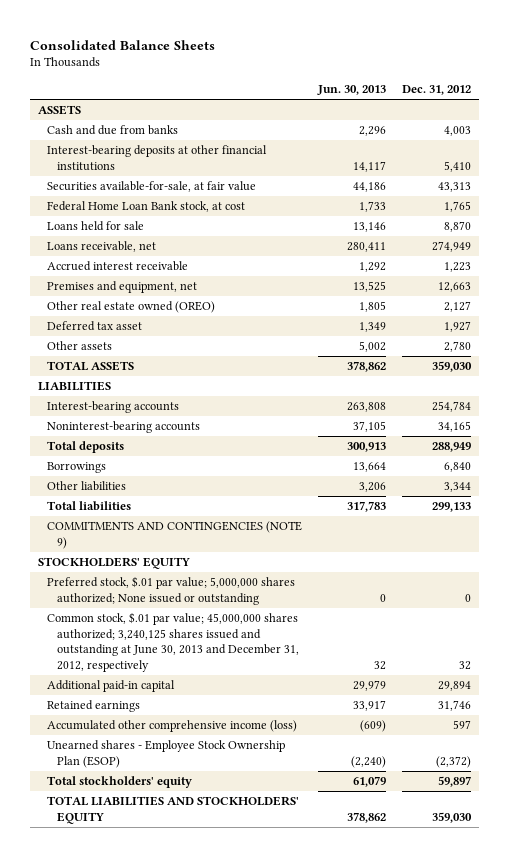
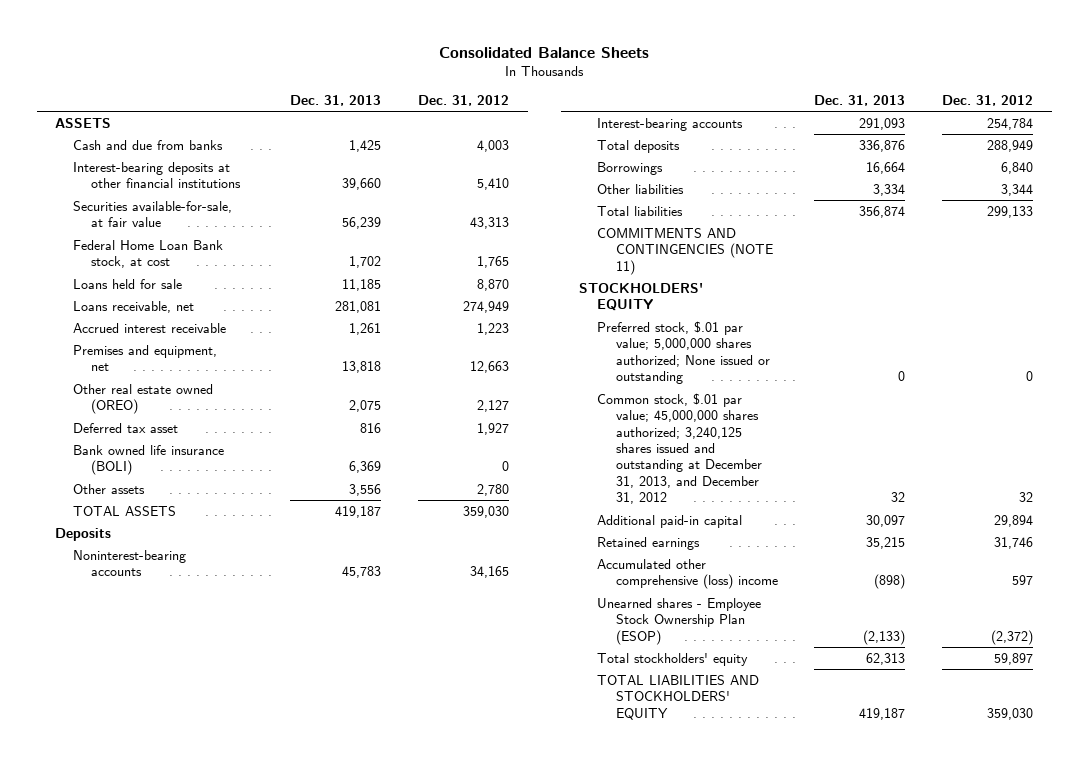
[317,84,387,95] Jun. 30, 2013 -> none
none -> [290,94,382,106] Dec. 31, 2013
none -> [73,444,225,476] Bank owned life insurance (BOLI)
[38,381,112,392] LIABILITIES -> none
none -> [55,527,112,541] Deposits
[47,401,180,414] Interest-bearing accounts -> [597,117,744,131] Interest-bearing accounts
[47,521,303,549] COMMITMENTS AND CONTINGENCIES (NOTE 9) -> [597,227,773,275] COMMITMENTS AND CONTINGENCIES (NOTE 11)
[47,612,299,672] Common stock, $.01 par value; 45,000,000 shares authorized; 3,240,125 shares issued and outstanding at June 30, 2013 and December 31, 2012, respectively -> [597,392,762,505] Common stock, $.01 par value; 45,000,000 shares authorized; 3,240,125 shares issued and outstanding at December 31, 2013, and December 31, 2012
[47,720,298,733] Accumulated other comprehensive income (loss) -> [597,558,778,590] Accumulated other comprehensive (loss) income

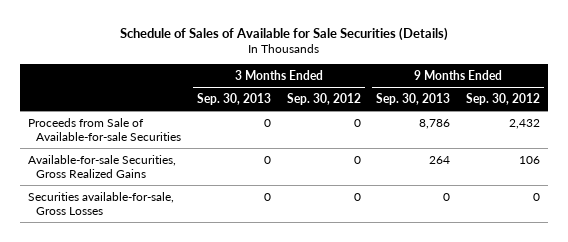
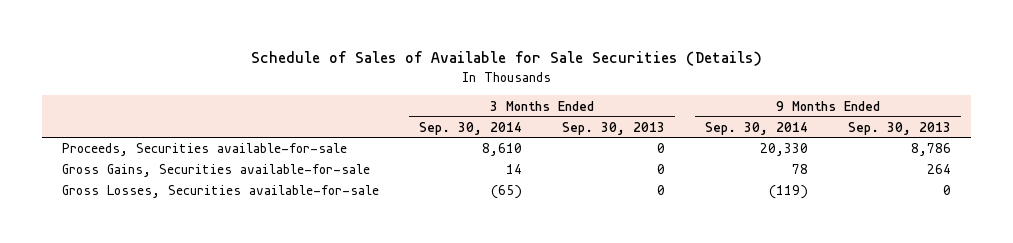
[286,92,361,105] Sep. 30, 2012 -> none
[465,92,540,105] Sep. 30, 2012 -> none
none -> [419,121,523,135] Sep. 30, 2014
none -> [705,121,809,135] Sep. 30, 2014
[27,117,182,141] Proceeds from Sale of Available-for-sale Securities -> [62,143,348,157] Proceeds, Securities available-for-sale
[27,154,176,178] Available-for-sale Securities, Gross Realized Gains -> [62,164,371,178] Gross Gains, Securities available-for-sale
[27,191,174,215] Securities available-for-sale, Gross Losses -> [62,185,380,199] Gross Losses, Securities available-for-sale

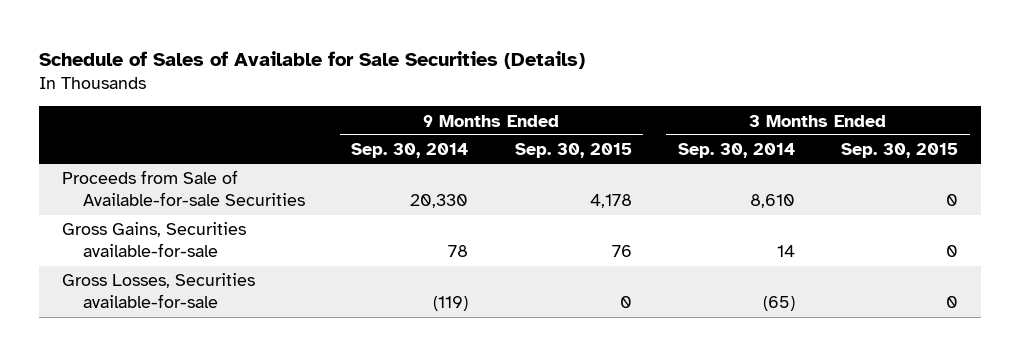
[562,121,666,135] Sep. 30, 2013 -> none
[847,121,951,135] Sep. 30, 2013 -> none
none -> [514,143,632,159] Sep. 30, 2015
none -> [841,143,959,159] Sep. 30, 2015
[62,143,348,157] Proceeds, Securities available-for-sale -> [62,170,306,207] Proceeds from Sale of Available-for-sale Securities

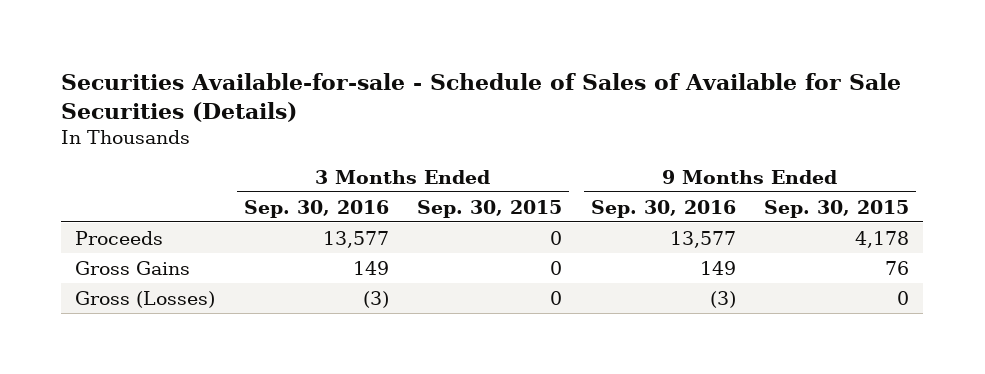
[38,50,585,69] Schedule of Sales of Available for Sale Securities (Details) -> [61,72,902,122] Securities Available-for-sale - Schedule of Sales of Available for Sale Securities (Details)
[351,143,469,159] Sep. 30, 2014 -> none
[677,143,795,159] Sep. 30, 2014 -> none
none -> [243,199,389,218] Sep. 30, 2016
none -> [590,199,736,218] Sep. 30, 2016
[62,170,306,207] Proceeds from Sale of Available-for-sale Securities -> [75,230,164,245] Proceeds
[62,222,247,258] Gross Gains, Securities available-for-sale -> [75,260,191,275] Gross Gains
[62,273,256,309] Gross Losses, Securities available-for-sale -> [75,290,216,308] Gross (Losses)

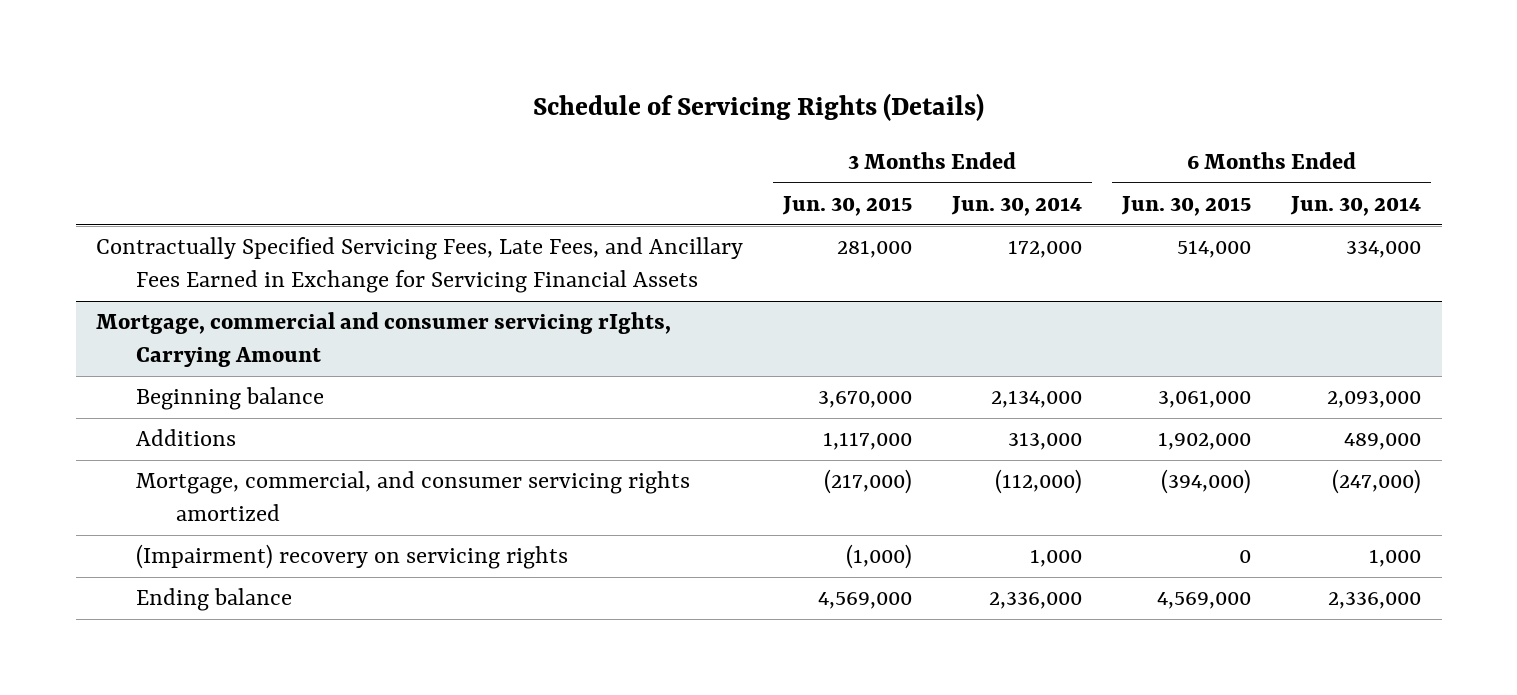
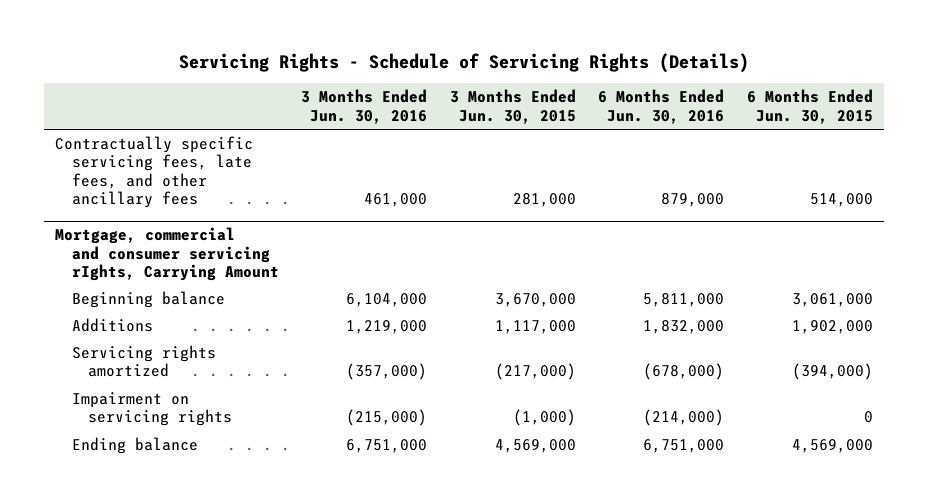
[532,93,984,122] Schedule of Servicing Rights (Details) -> [178,52,749,73] Servicing Rights - Schedule of Servicing Rights (Details)
[951,196,1083,217] Jun. 30, 2014 -> none
[1290,196,1422,217] Jun. 30, 2014 -> none
none -> [301,89,428,124] 3 Months Ended Jun. 30, 2016
none -> [598,89,725,124] 6 Months Ended Jun. 30, 2016
[95,237,743,294] Contractually Specified Servicing Fees, Late Fees, and Ancillary Fees Earned in Exchange for Servicing Financial Assets -> [54,136,253,208] Contractually specific servicing fees, late fees, and other ancillary fees
[135,471,690,522] Mortgage, commercial, and consumer servicing rights amortized -> [71,345,216,378] Servicing rights amortized
[135,544,568,570] (Impairment) recovery on servicing rights -> [71,392,233,427] Impairment on servicing rights

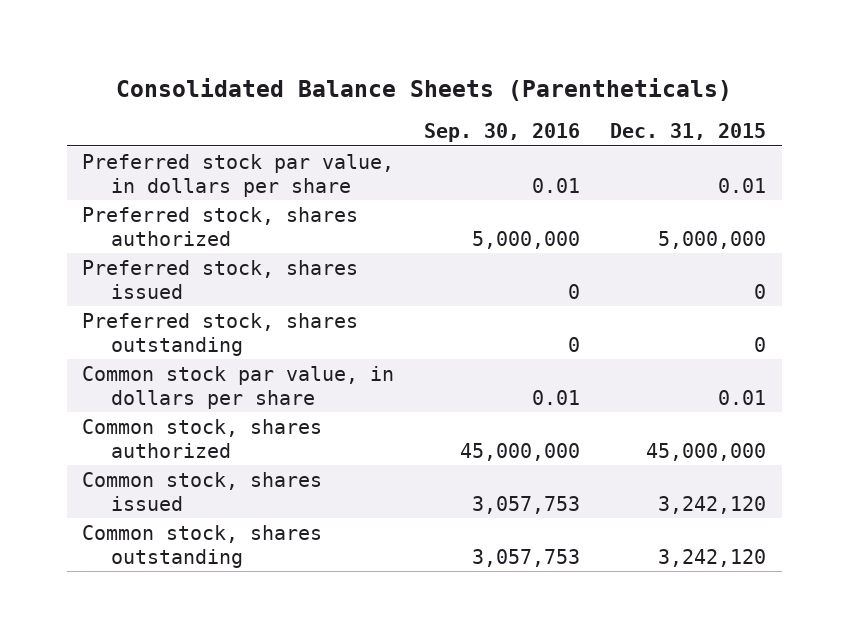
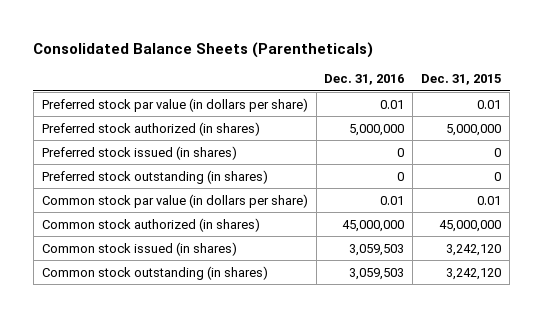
[424,123,581,143] Sep. 30, 2016 -> none
none -> [324,74,405,86] Dec. 31, 2016
[81,153,394,197] Preferred stock par value, in dollars per share -> [41,97,308,112] Preferred stock par value (in dollars per share)
[81,206,358,246] Preferred stock, shares authorized -> [41,121,260,136] Preferred stock authorized (in shares)
[81,259,358,299] Preferred stock, shares issued -> [41,145,237,160] Preferred stock issued (in shares)
[81,312,358,356] Preferred stock, shares outstanding -> [41,169,268,184] Preferred stock outstanding (in shares)
[81,365,394,409] Common stock par value, in dollars per share -> [41,193,308,208] Common stock par value (in dollars per share)
[81,418,322,458] Common stock, shares authorized -> [41,217,260,232] Common stock authorized (in shares)
[81,471,322,511] Common stock, shares issued -> [41,241,237,256] Common stock issued (in shares)
[81,524,322,568] Common stock, shares outstanding -> [41,265,268,280] Common stock outstanding (in shares)

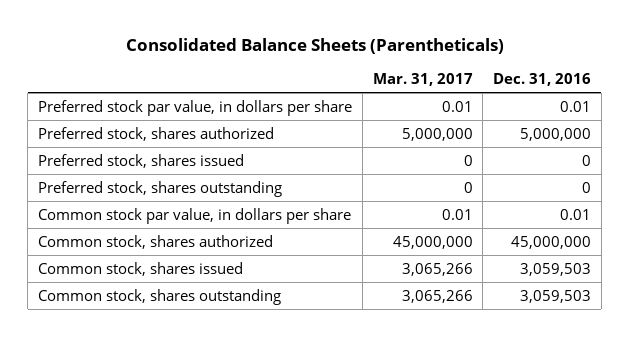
[421,74,502,86] Dec. 31, 2015 -> none
none -> [372,73,473,87] Mar. 31, 2017
[41,97,308,112] Preferred stock par value (in dollars per share) -> [38,99,353,116] Preferred stock par value, in dollars per share
[41,121,260,136] Preferred stock authorized (in shares) -> [38,126,275,141] Preferred stock, shares authorized
[41,145,237,160] Preferred stock issued (in shares) -> [38,153,245,168] Preferred stock, shares issued
[41,169,268,184] Preferred stock outstanding (in shares) -> [38,180,283,197] Preferred stock, shares outstanding
[41,193,308,208] Common stock par value (in dollars per share) -> [38,207,352,224] Common stock par value, in dollars per share
[41,217,260,232] Common stock authorized (in shares) -> [38,234,274,249] Common stock, shares authorized
[41,241,237,256] Common stock issued (in shares) -> [38,261,244,276] Common stock, shares issued
[41,265,268,280] Common stock outstanding (in shares) -> [38,288,282,305] Common stock, shares outstanding

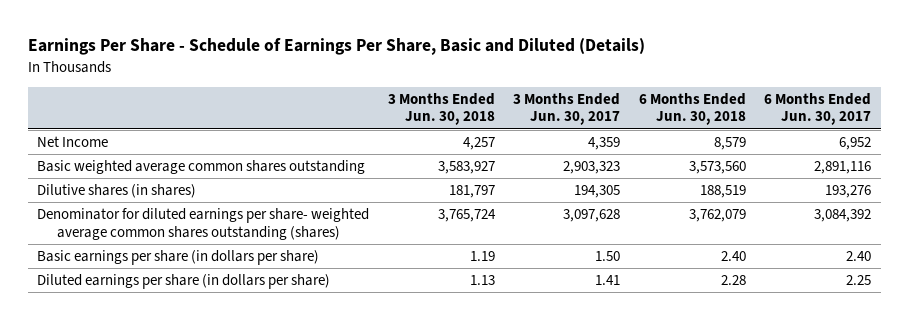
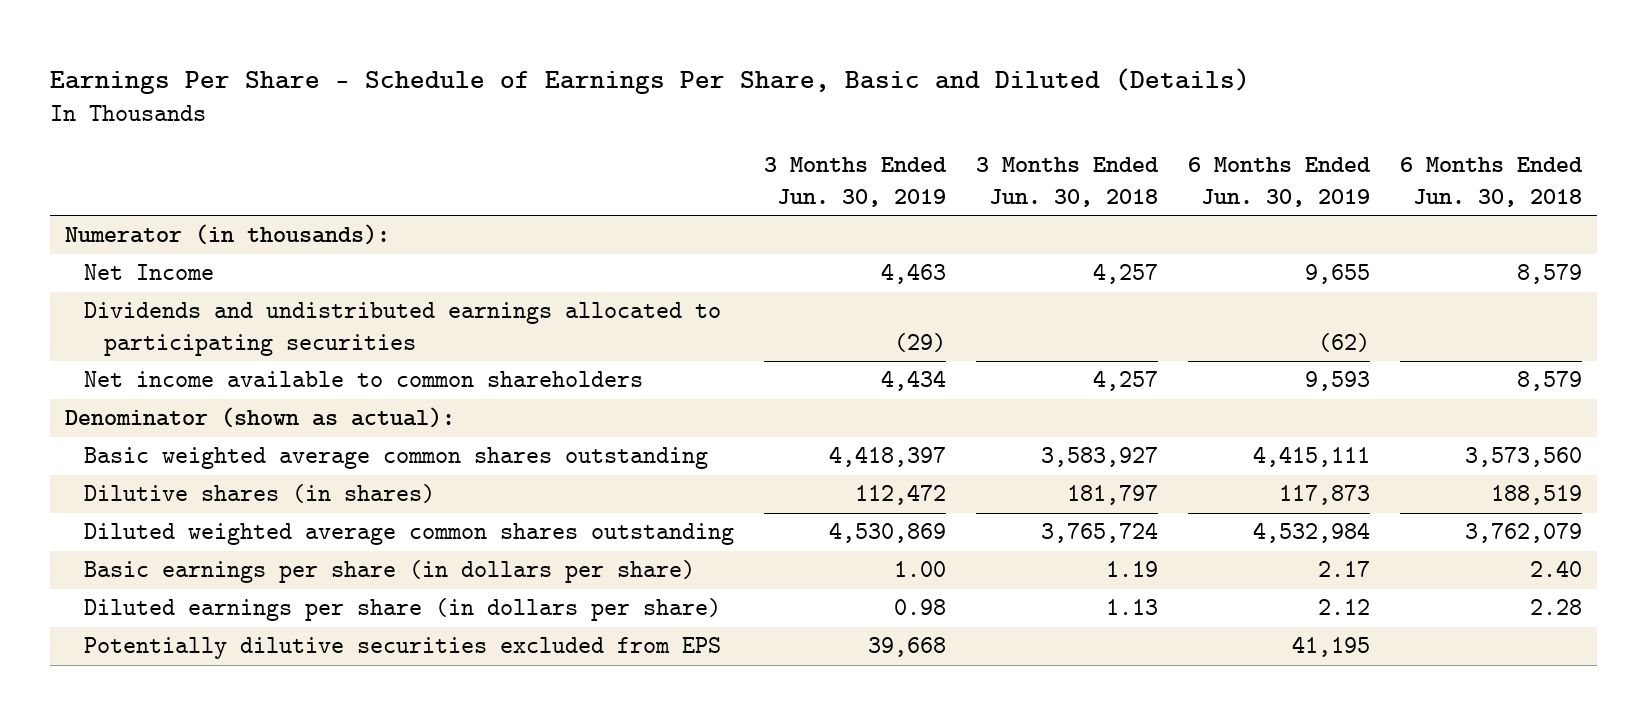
[513,93,621,126] 3 Months Ended Jun. 30, 2017 -> none
[764,93,872,126] 6 Months Ended Jun. 30, 2017 -> none
none -> [764,157,948,207] 3 Months Ended Jun. 30, 2019
none -> [1188,157,1372,207] 6 Months Ended Jun. 30, 2019
none -> [65,224,391,246] Numerator (in thousands):
none -> [84,302,722,356] Dividends and undistributed earnings allocated to participating securities
none -> [84,371,644,388] Net income available to common shareholders
none -> [65,407,456,429] Denominator (shown as actual):
[37,208,370,240] Denominator for diluted earnings per share- weighted average common shares outstanding (shares) -> [84,523,735,546] Diluted weighted average common shares outstanding
none -> [84,637,722,660] Potentially dilutive securities excluded from EPS

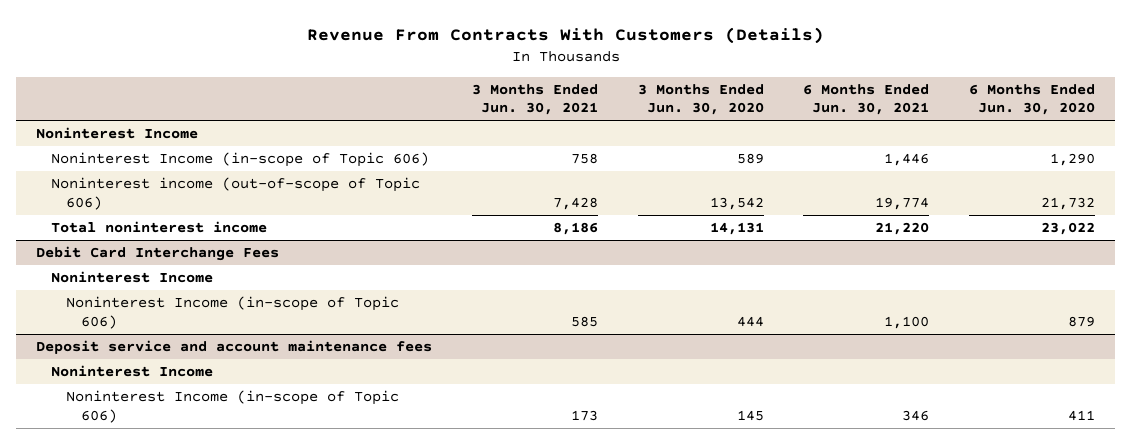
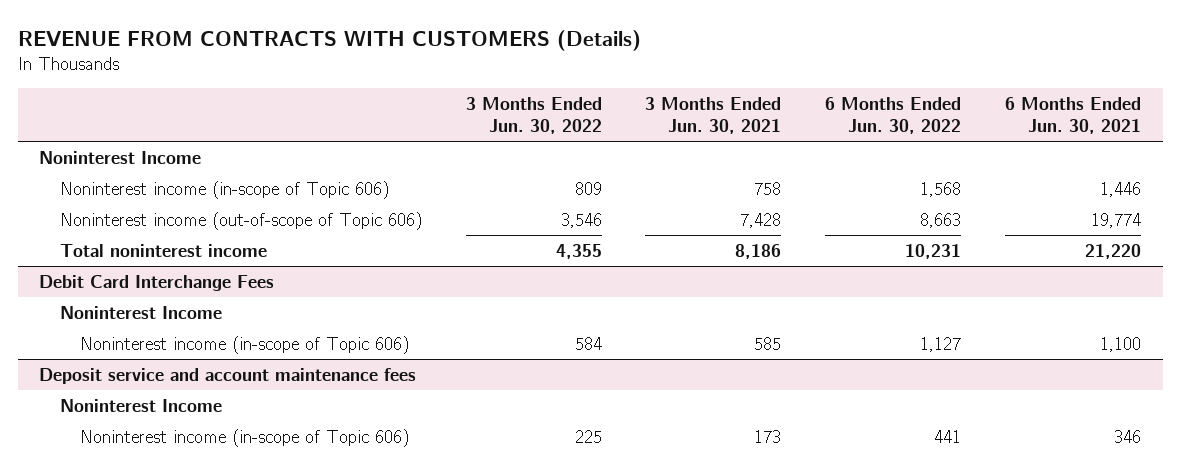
[306,27,824,45] Revenue From Contracts With Customers (Details) -> [17,29,641,51] REVENUE FROM CONTRACTS WITH CUSTOMERS (Details)
[637,83,764,116] 3 Months Ended Jun. 30, 2020 -> none
[968,83,1095,116] 6 Months Ended Jun. 30, 2020 -> none
none -> [465,96,602,134] 3 Months Ended Jun. 30, 2022
none -> [825,96,962,134] 6 Months Ended Jun. 30, 2022
[51,152,430,168] Noninterest Income (in-scope of Topic 606) -> [59,180,389,199] Noninterest income (in-scope of Topic 606)
[66,296,400,329] Noninterest Income (in-scope of Topic 606) -> [80,335,410,354] Noninterest income (in-scope of Topic 606)
[66,390,400,423] Noninterest Income (in-scope of Topic 606) -> [80,428,410,447] Noninterest income (in-scope of Topic 606)

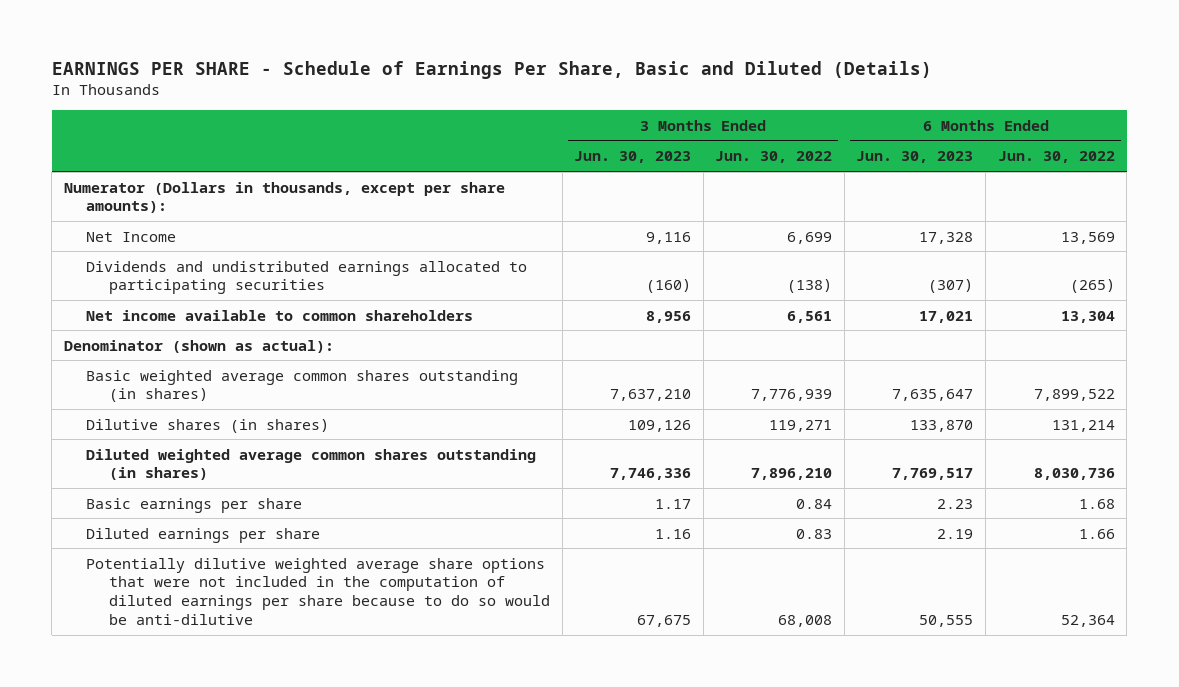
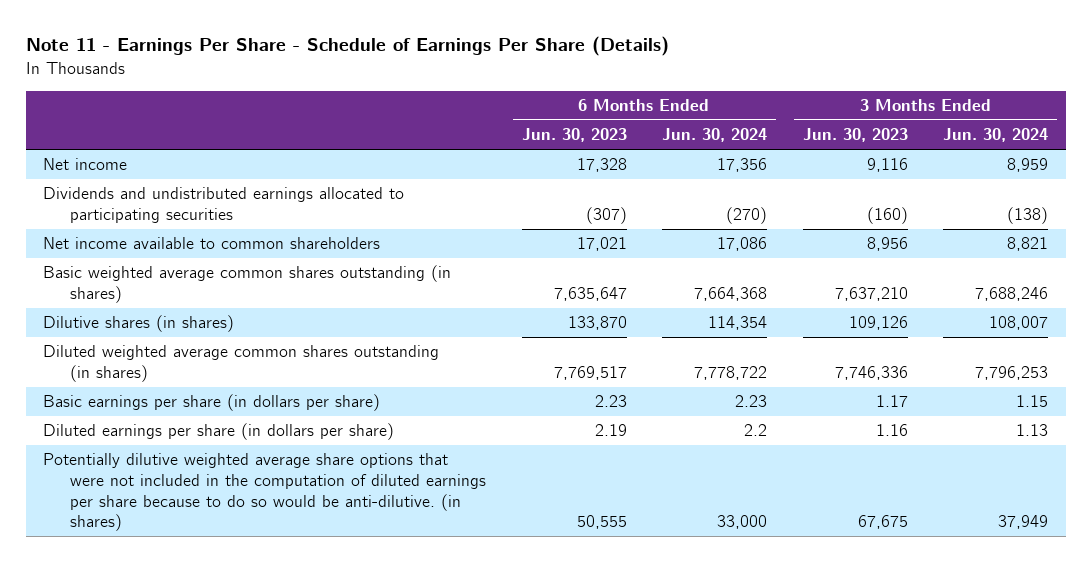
[51,61,932,80] EARNINGS PER SHARE - Schedule of Earnings Per Share, Basic and Diluted (Details) -> [25,36,669,57] Note 11 - Earnings Per Share - Schedule of Earnings Per Share (Details)
[715,151,833,164] Jun. 30, 2022 -> none
[997,151,1115,164] Jun. 30, 2022 -> none
none -> [662,128,768,143] Jun. 30, 2024
none -> [943,128,1049,143] Jun. 30, 2024
[63,181,505,214] Numerator (Dollars in thousands, except per share amounts): -> none
[86,231,177,242] Net Income -> [43,158,128,171] Net income
[63,339,334,353] Denominator (shown as actual): -> none
[86,497,303,513] Basic earnings per share -> [43,394,381,412] Basic earnings per share (in dollars per share)
[86,527,321,543] Diluted earnings per share -> [43,423,395,441] Diluted earnings per share (in dollars per share)
[86,557,550,626] Potentially dilutive weighted average share options that were not included in the computation of diluted earnings per share because to do so would be anti-dilutive -> [43,453,486,532] Potentially dilutive weighted average share options that were not included in the computation of diluted earnings per share because to do so would be anti-dilutive. (in shares)

